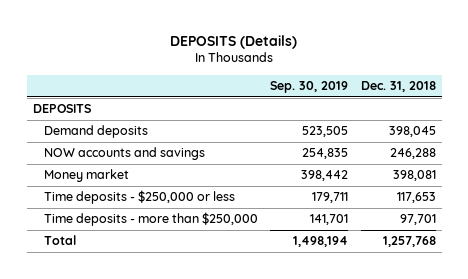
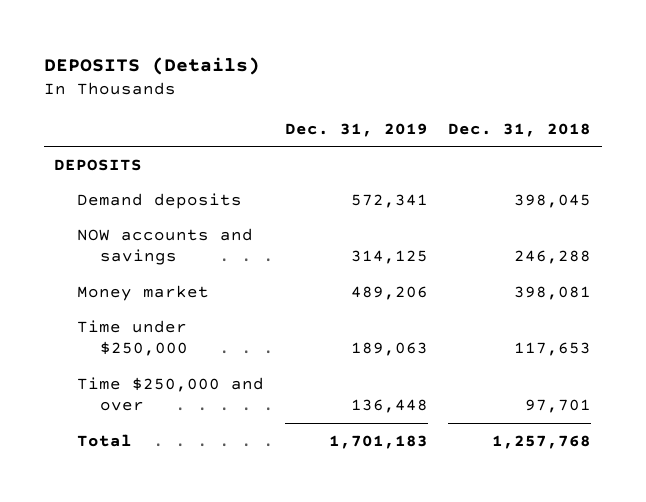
[270,81,349,94] Sep. 30, 2019 -> none
none -> [284,123,428,138] Dec. 31, 2019
[43,190,235,205] Time deposits - $250,000 or less -> [77,319,189,357] Time under $250,000
[43,212,258,227] Time deposits - more than $250,000 -> [77,376,265,412] Time $250,000 and over

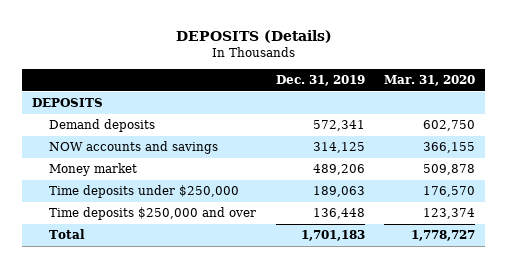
[448,123,592,138] Dec. 31, 2018 -> none
none -> [384,75,476,87] Mar. 31, 2020
[77,319,189,357] Time under $250,000 -> [49,185,240,199] Time deposits under $250,000
[77,376,265,412] Time $250,000 and over -> [49,207,257,221] Time deposits $250,000 and over

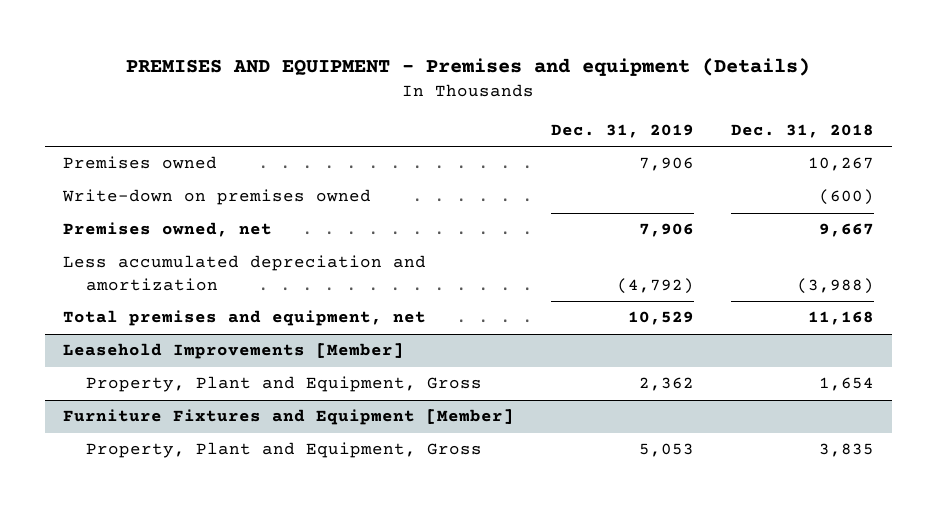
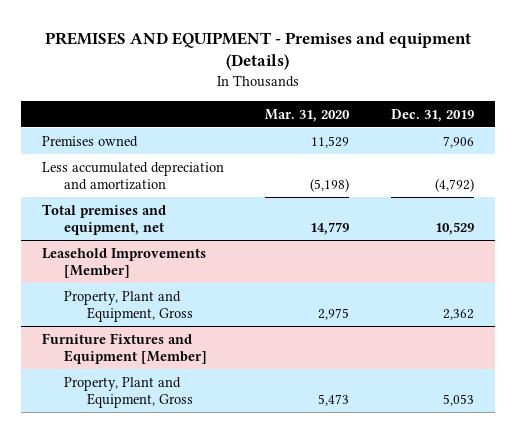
[730,124,874,139] Dec. 31, 2018 -> none
none -> [265,108,351,122] Mar. 31, 2020
[62,189,372,206] Write-down on premises owned -> none
[63,222,273,238] Premises owned, net -> none

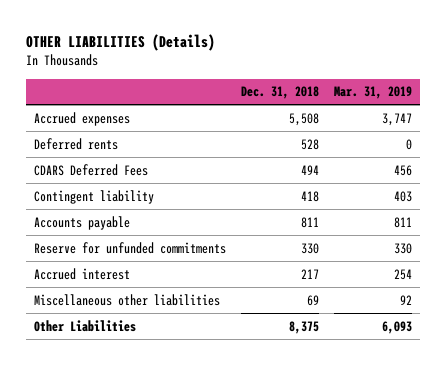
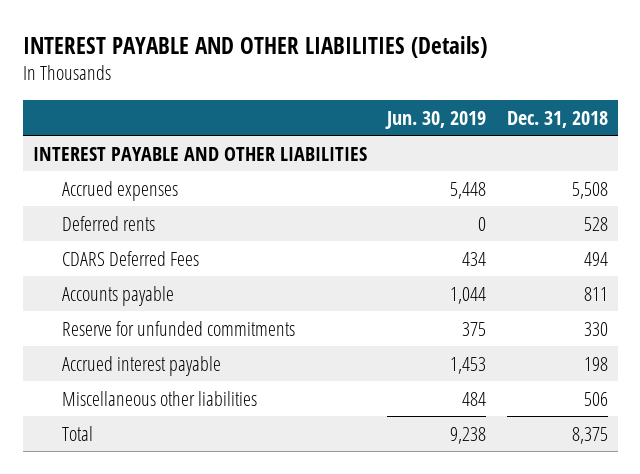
[26,34,216,52] OTHER LIABILITIES (Details) -> [22,35,487,58] INTEREST PAYABLE AND OTHER LIABILITIES (Details)
[334,86,413,100] Mar. 31, 2019 -> none
none -> [385,110,487,129] Jun. 30, 2019
none -> [32,146,367,161] INTEREST PAYABLE AND OTHER LIABILITIES
[34,189,155,204] Contingent liability -> none
[34,267,131,280] Accrued interest -> [61,355,221,376] Accrued interest payable
[301,268,320,279] 217 -> [583,356,608,371] 198
[307,294,320,306] 69 -> [583,391,608,406] 506
[34,319,137,332] Other Liabilities -> [61,425,93,441] Total

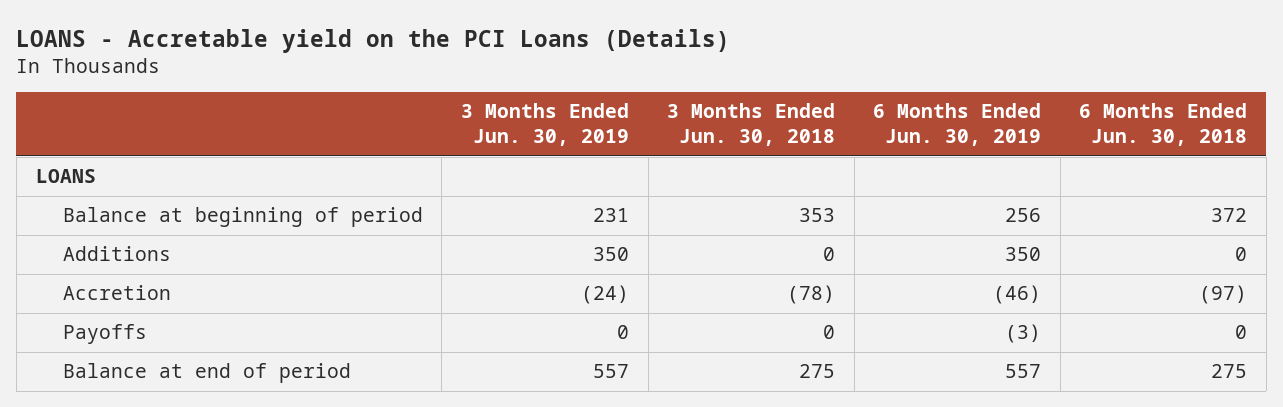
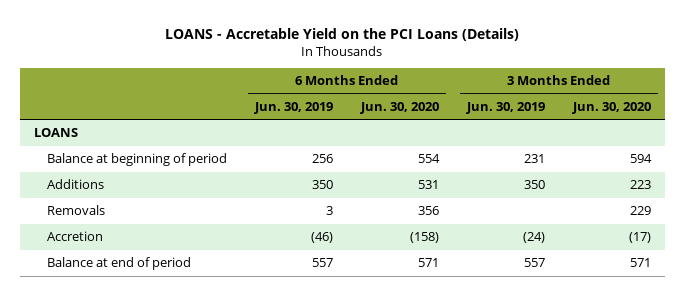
[16,28,731,53] LOANS - Accretable yield on the PCI Loans (Details) -> [165,28,520,42] LOANS - Accretable Yield on the PCI Loans (Details)
[667,103,836,147] 3 Months Ended Jun. 30, 2018 -> none
[1079,103,1248,147] 6 Months Ended Jun. 30, 2018 -> none
none -> [359,101,439,114] Jun. 30, 2020
none -> [571,101,651,114] Jun. 30, 2020
none -> [46,205,105,216] Removals
[62,324,147,345] Payoffs -> none

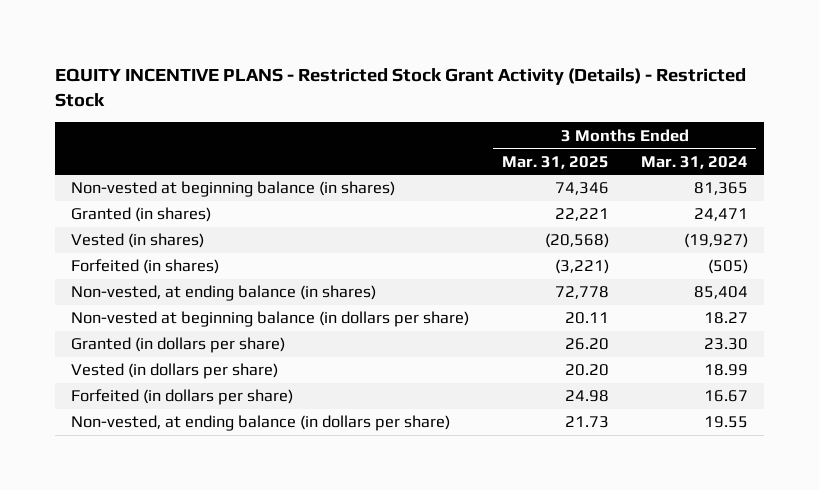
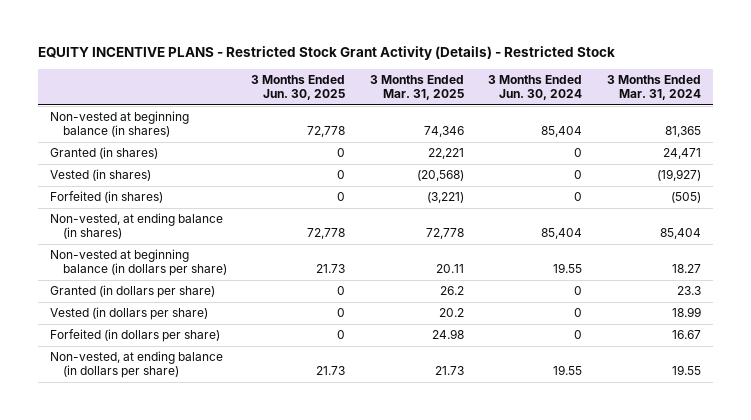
none -> [251,75,346,101] 3 Months Ended Jun. 30, 2025
none -> [488,75,583,101] 3 Months Ended Jun. 30, 2024
[564,338,609,351] 26.20 -> [439,286,464,296] 26.2
[703,338,748,351] 23.30 -> [676,286,701,296] 23.3
[564,364,609,377] 20.20 -> [438,308,464,318] 20.2

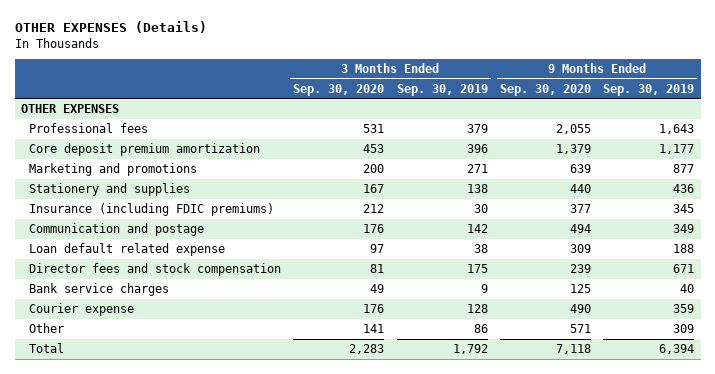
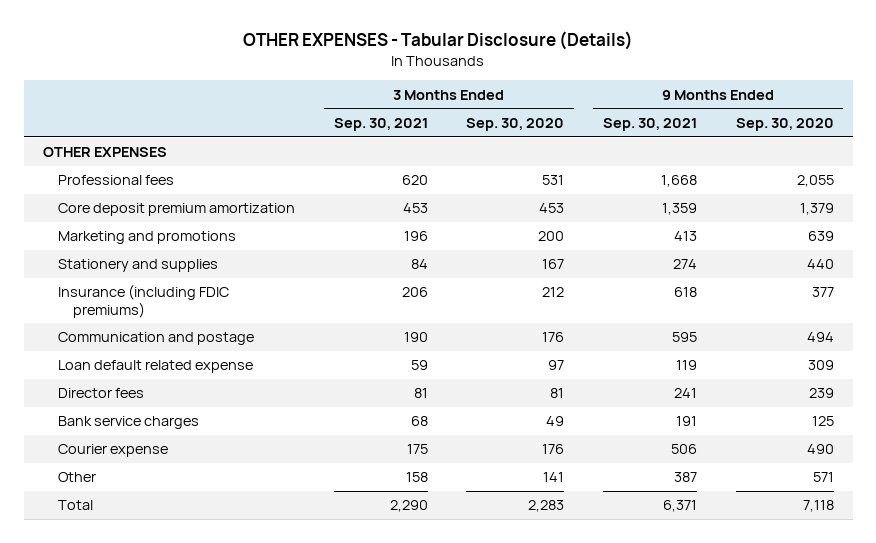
[14,21,207,34] OTHER EXPENSES (Details) -> [243,31,634,51] OTHER EXPENSES - Tabular Disclosure (Details)
[396,83,488,96] Sep. 30, 2019 -> none
[603,83,695,96] Sep. 30, 2019 -> none
none -> [333,118,428,132] Sep. 30, 2021
none -> [602,118,697,132] Sep. 30, 2021
[28,262,281,276] Director fees and stock compensation -> [58,388,145,399] Director fees

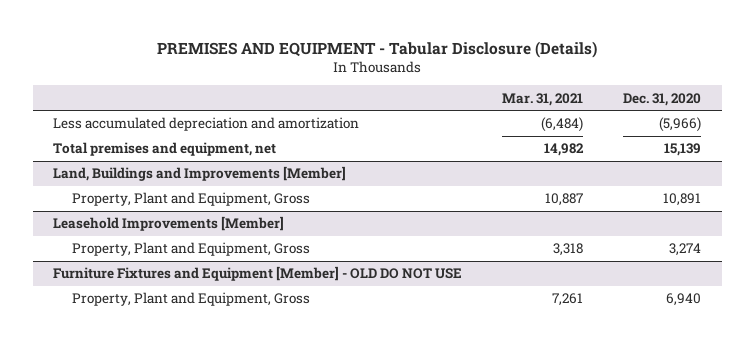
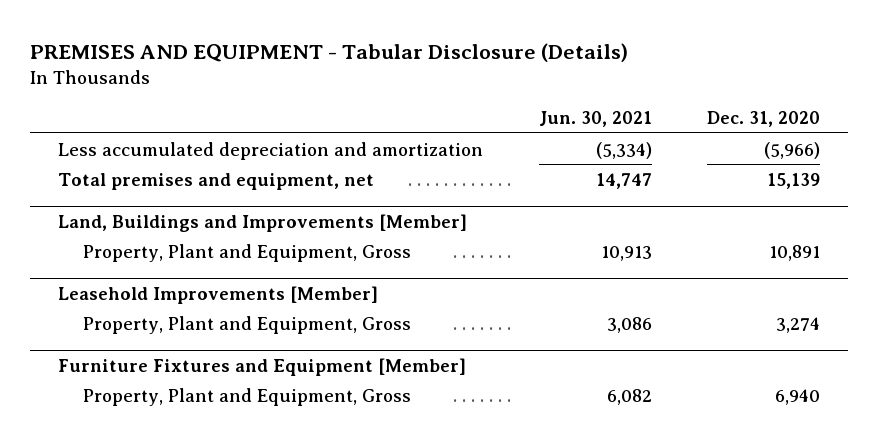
[502,92,584,106] Mar. 31, 2021 -> none
none -> [538,111,652,128] Jun. 30, 2021
[52,266,462,282] Furniture Fixtures and Equipment [Member] - OLD DO NOT USE -> [57,357,466,376] Furniture Fixtures and Equipment [Member]

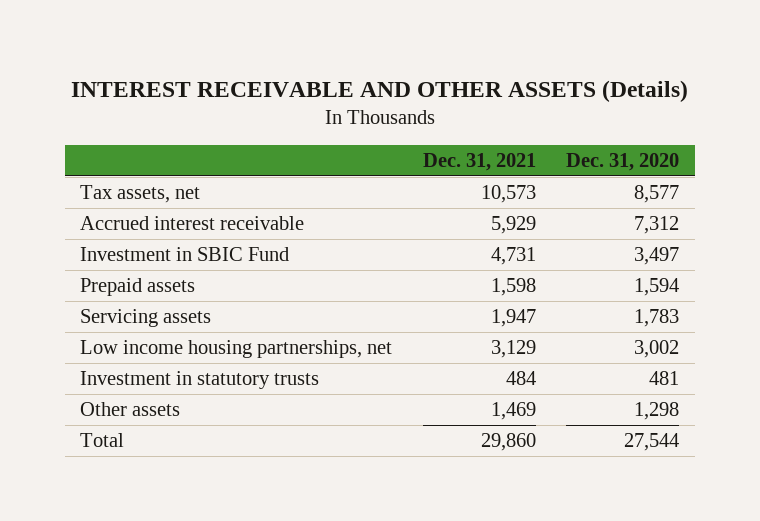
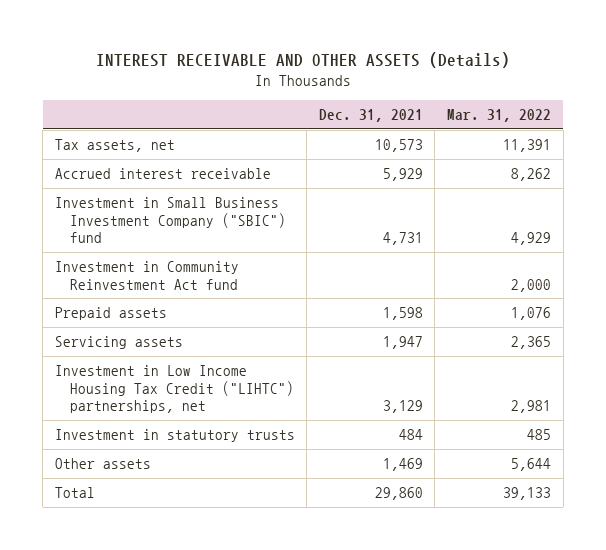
[566,152,680,171] Dec. 31, 2020 -> none
none -> [447,109,552,123] Mar. 31, 2022
[80,247,290,262] Investment in SBIC Fund -> [54,196,287,244] Investment in Small Business Investment Company ("SBIC") fund
none -> [54,260,239,290] Investment in Community Reinvestment Act fund
[80,340,393,359] Low income housing partnerships, net -> [54,364,295,414] Investment in Low Income Housing Tax Credit ("LIHTC") partnerships, net

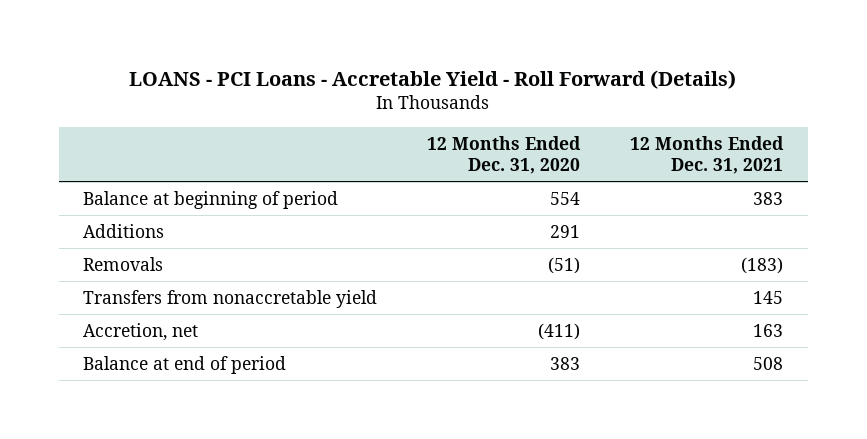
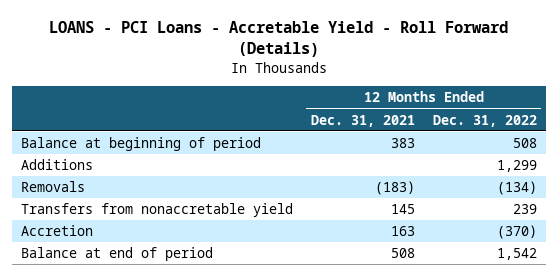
[427,135,582,175] 12 Months Ended Dec. 31, 2020 -> none
none -> [432,114,537,127] Dec. 31, 2022
[83,322,199,341] Accretion, net -> [21,225,94,237] Accretion

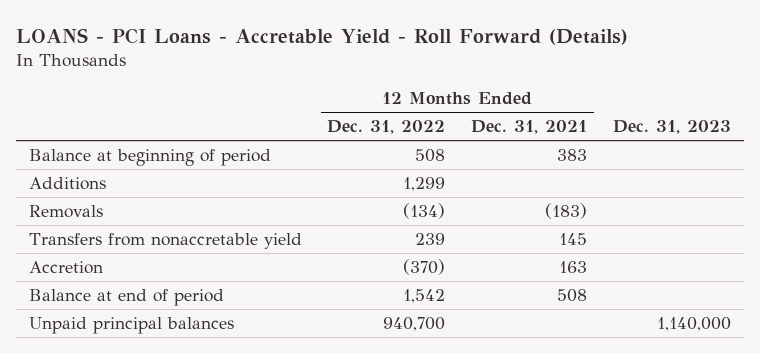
none -> [612,120,731,135] Dec. 31, 2023
none -> [28,317,234,335] Unpaid principal balances

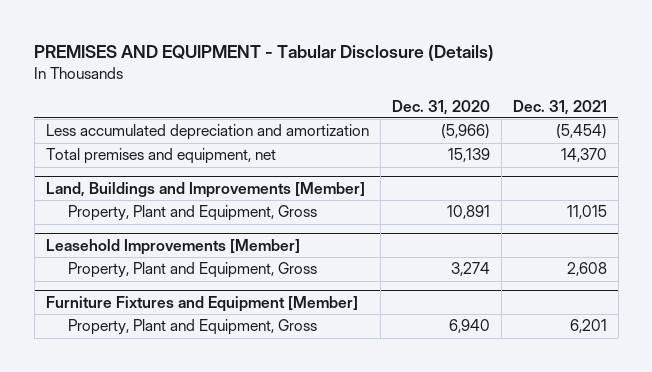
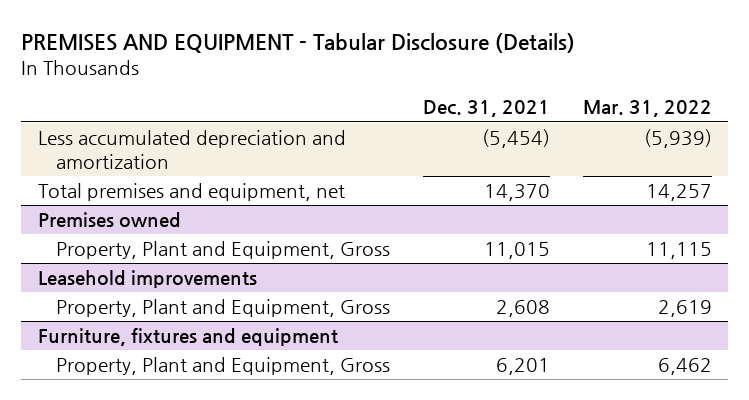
[391,99,490,115] Dec. 31, 2020 -> none
none -> [582,100,712,118] Mar. 31, 2022
[45,181,365,198] Land, Buildings and Improvements [Member] -> [37,212,181,228] Premises owned
[45,238,300,255] Leasehold Improvements [Member] -> [37,270,257,289] Leasehold improvements
[45,295,358,312] Furniture Fixtures and Equipment [Member] -> [37,328,338,347] Furniture, fixtures and equipment

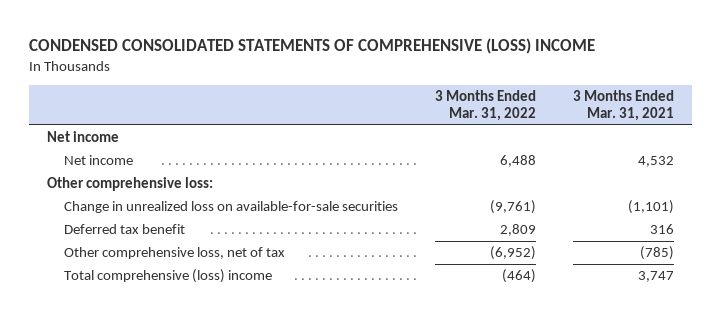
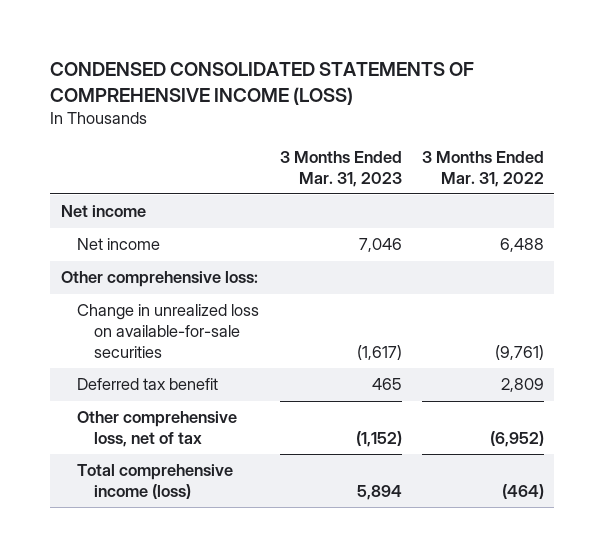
[29,38,596,55] CONDENSED CONSOLIDATED STATEMENTS OF COMPREHENSIVE (LOSS) INCOME -> [50,61,475,105] CONDENSED CONSOLIDATED STATEMENTS OF COMPREHENSIVE INCOME (LOSS)
[572,89,674,122] 3 Months Ended Mar. 31, 2021 -> none
none -> [279,150,402,187] 3 Months Ended Mar. 31, 2023
[64,268,273,283] Total comprehensive (loss) income -> [77,464,234,500] Total comprehensive income (loss)

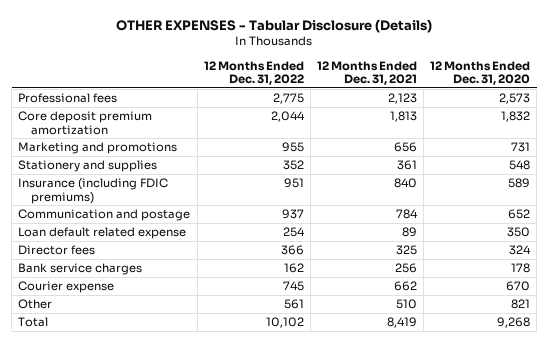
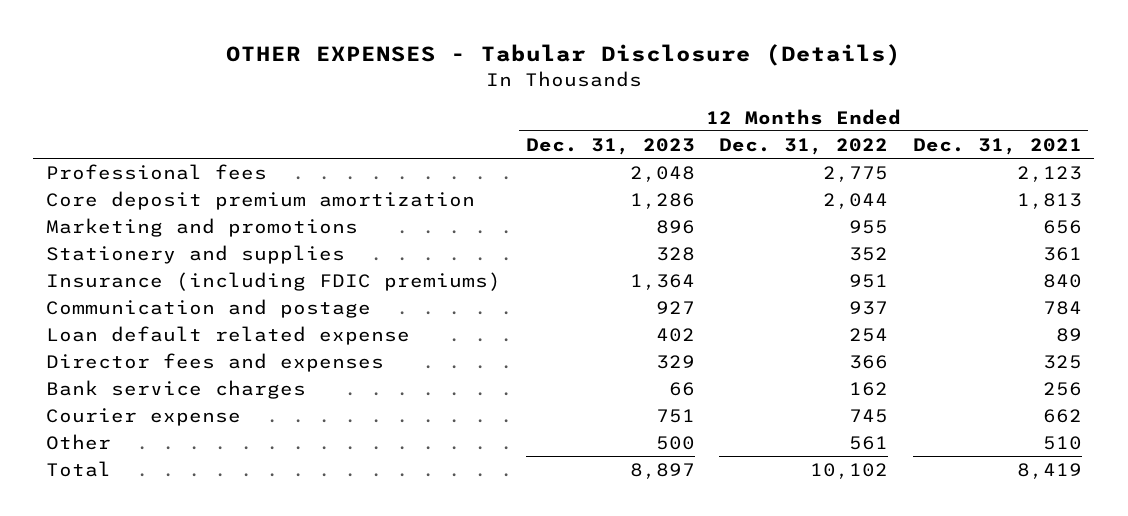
[430,60,531,86] 12 Months Ended Dec. 31, 2020 -> none
none -> [525,137,695,155] Dec. 31, 2023
[18,245,96,256] Director fees -> [45,352,384,372] Director fees and expenses

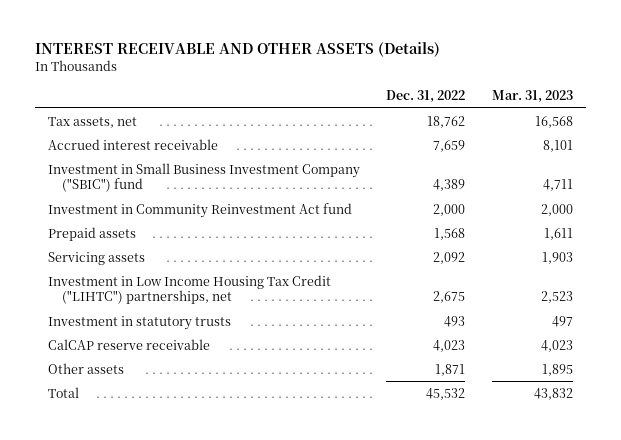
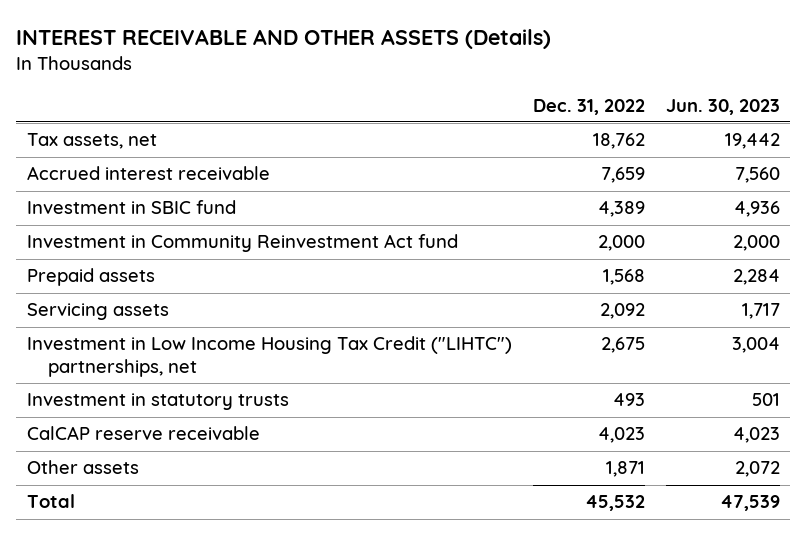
[491,90,573,104] Mar. 31, 2023 -> none
none -> [665,98,780,115] Jun. 30, 2023
[47,162,360,193] Investment in Small Business Investment Company ("SBIC") fund -> [26,200,236,215] Investment in SBIC fund

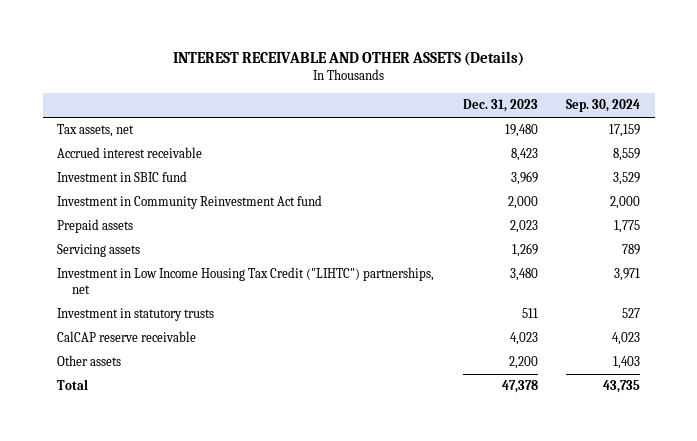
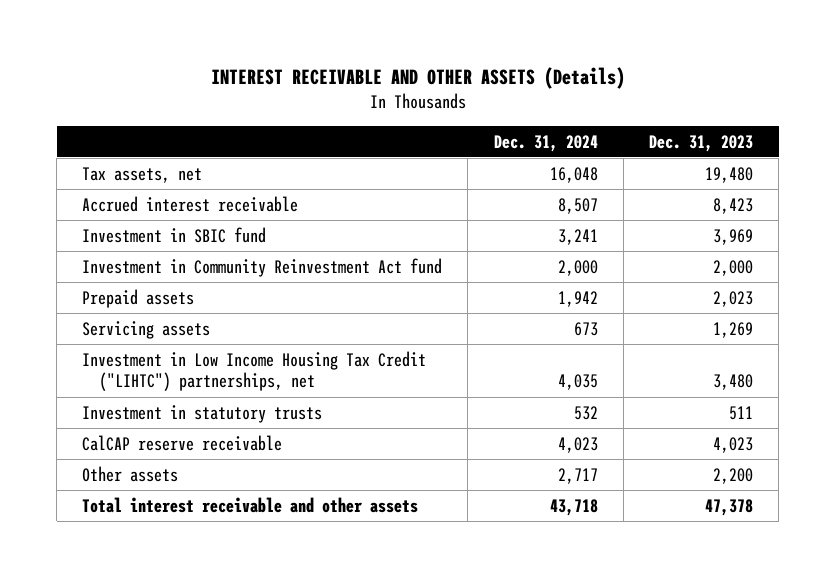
[566,99,641,113] Sep. 30, 2024 -> none
none -> [493,134,598,152] Dec. 31, 2024
[57,379,89,391] Total -> [82,496,419,513] Total interest receivable and other assets

